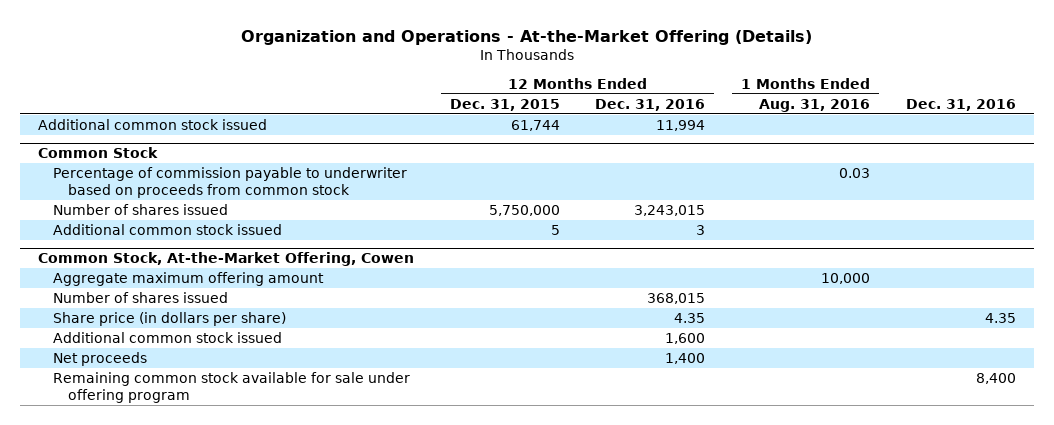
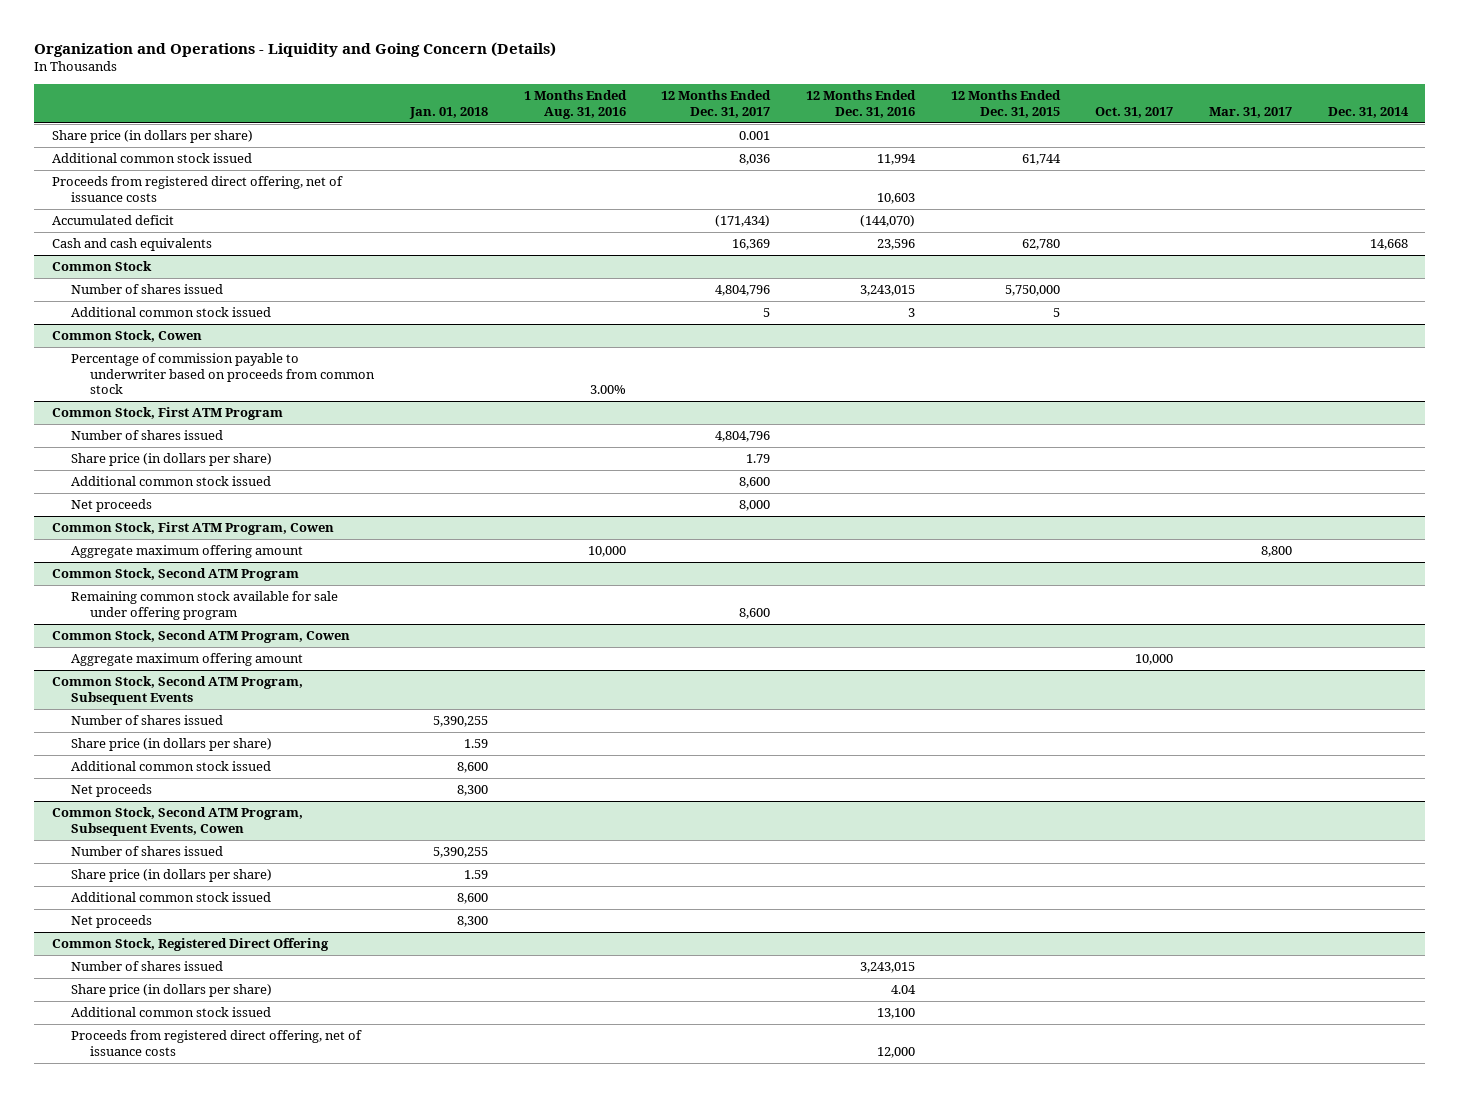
[240,29,812,45] Organization and Operations - At-the-Market Offering (Details) -> [33,41,556,57] Organization and Operations - Liquidity and Going Concern (Details)
[905,98,1016,111] Dec. 31, 2016 -> none
none -> [409,106,489,119] Jan. 01, 2018
none -> [661,90,772,118] 12 Months Ended Dec. 31, 2017
none -> [1095,106,1174,118] Oct. 31, 2017
none -> [1208,106,1292,118] Mar. 31, 2017
none -> [1327,106,1409,118] Dec. 31, 2014
none -> [51,130,253,144] Share price (in dollars per share)
none -> [51,176,343,202] Proceeds from registered direct offering, net of issuance costs
none -> [51,215,174,226] Accumulated deficit
none -> [51,238,212,252] Cash and cash equivalents
[53,166,408,198] Percentage of commission payable to underwriter based on proceeds from common stock -> none
[53,271,325,286] Aggregate maximum offering amount -> none
[53,291,229,303] Number of shares issued -> none
[53,311,287,326] Share price (in dollars per share) -> none
[53,331,283,343] Additional common stock issued -> none
[53,351,148,366] Net proceeds -> none
[53,371,411,403] Remaining common stock available for sale under offering program -> none
[38,252,415,267] Common Stock, At-the-Market Offering, Cowen -> [51,330,202,343] Common Stock, Cowen
none -> [71,353,376,395] Percentage of commission payable to underwriter based on proceeds from common stock
none -> [51,407,283,421] Common Stock, First ATM Program
none -> [71,430,224,441] Number of shares issued
none -> [71,453,273,467] Share price (in dollars per share)
none -> [71,476,272,487] Additional common stock issued
none -> [71,499,153,513] Net proceeds
none -> [51,522,334,536] Common Stock, First ATM Program, Cowen
none -> [71,545,304,559] Aggregate maximum offering amount
none -> [51,568,299,582] Common Stock, Second ATM Program
none -> [71,591,339,620] Remaining common stock available for sale under offering program
none -> [51,630,350,644] Common Stock, Second ATM Program, Cowen
none -> [71,653,304,667] Aggregate maximum offering amount
none -> [51,676,303,705] Common Stock, Second ATM Program, Subsequent Events
none -> [71,715,224,726] Number of shares issued
none -> [71,738,273,752] Share price (in dollars per share)
none -> [71,761,272,772] Additional common stock issued
none -> [71,784,153,798] Net proceeds
none -> [51,807,303,836] Common Stock, Second ATM Program, Subsequent Events, Cowen
none -> [71,846,224,857] Number of shares issued
none -> [71,869,273,883] Share price (in dollars per share)
none -> [71,892,272,903] Additional common stock issued
none -> [71,915,153,929] Net proceeds
none -> [51,938,329,952] Common Stock, Registered Direct Offering
none -> [71,961,224,972] Number of shares issued
none -> [71,984,273,998] Share price (in dollars per share)
none -> [71,1007,272,1018] Additional common stock issued
none -> [71,1030,363,1056] Proceeds from registered direct offering, net of issuance costs

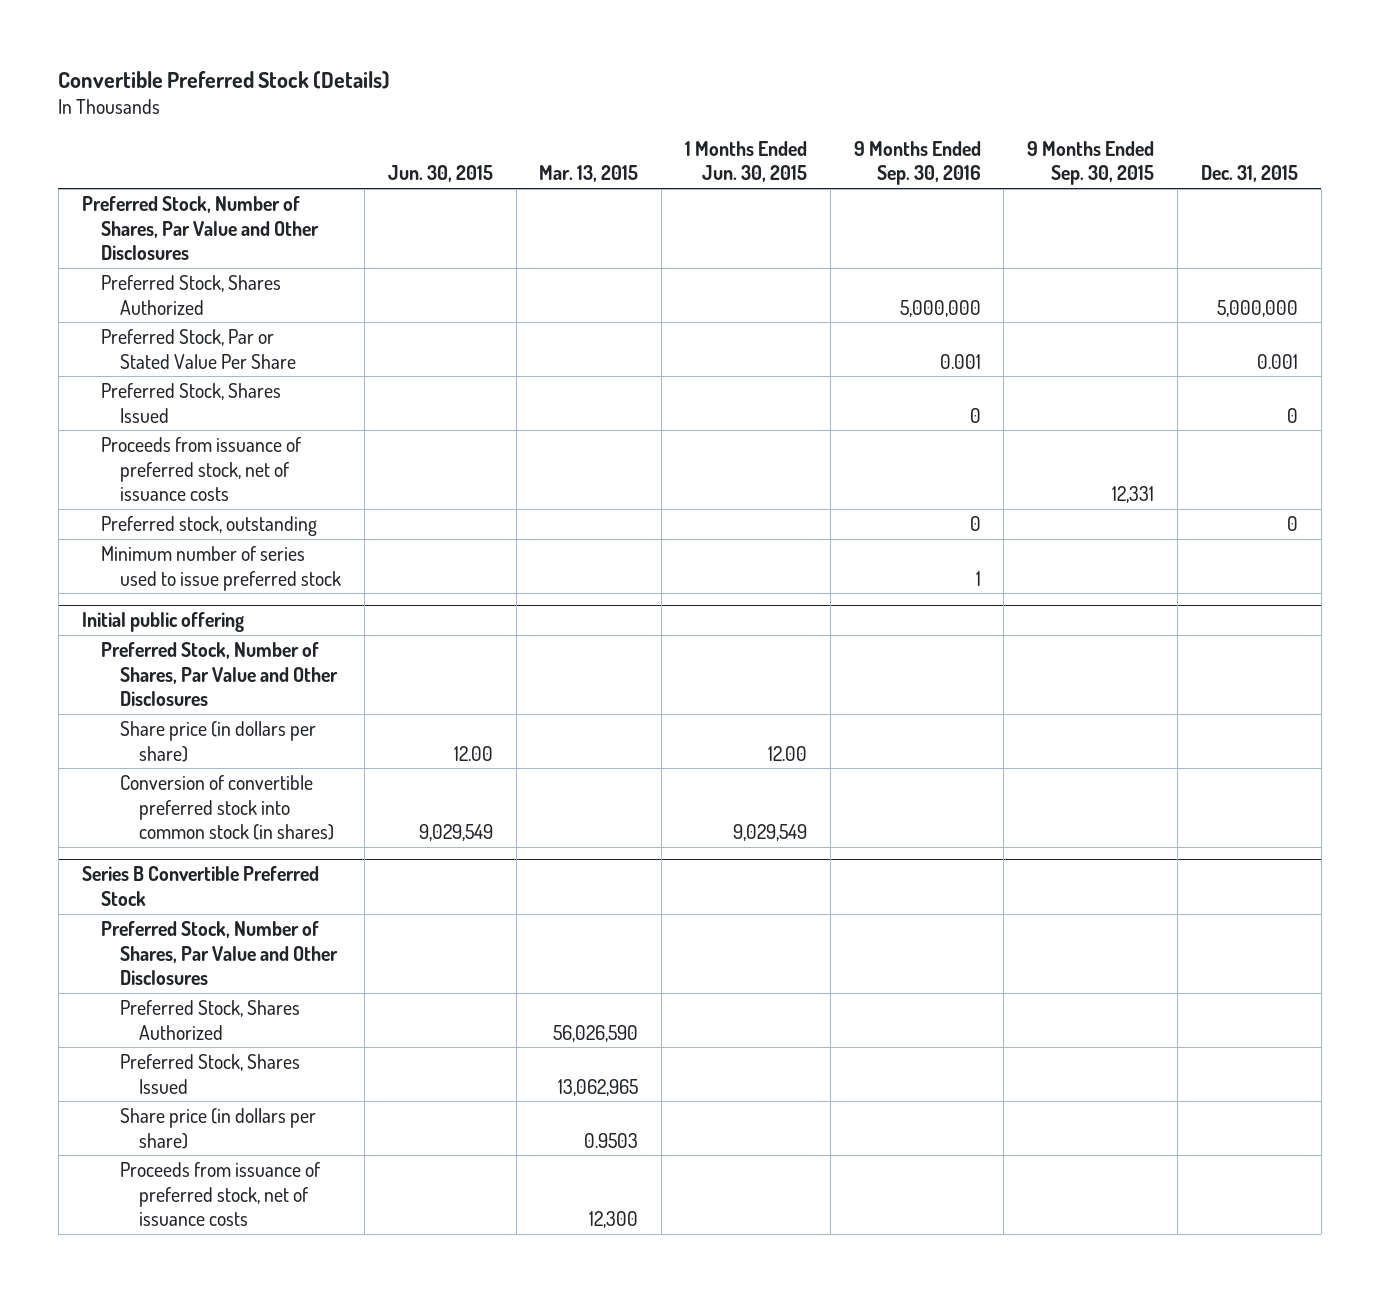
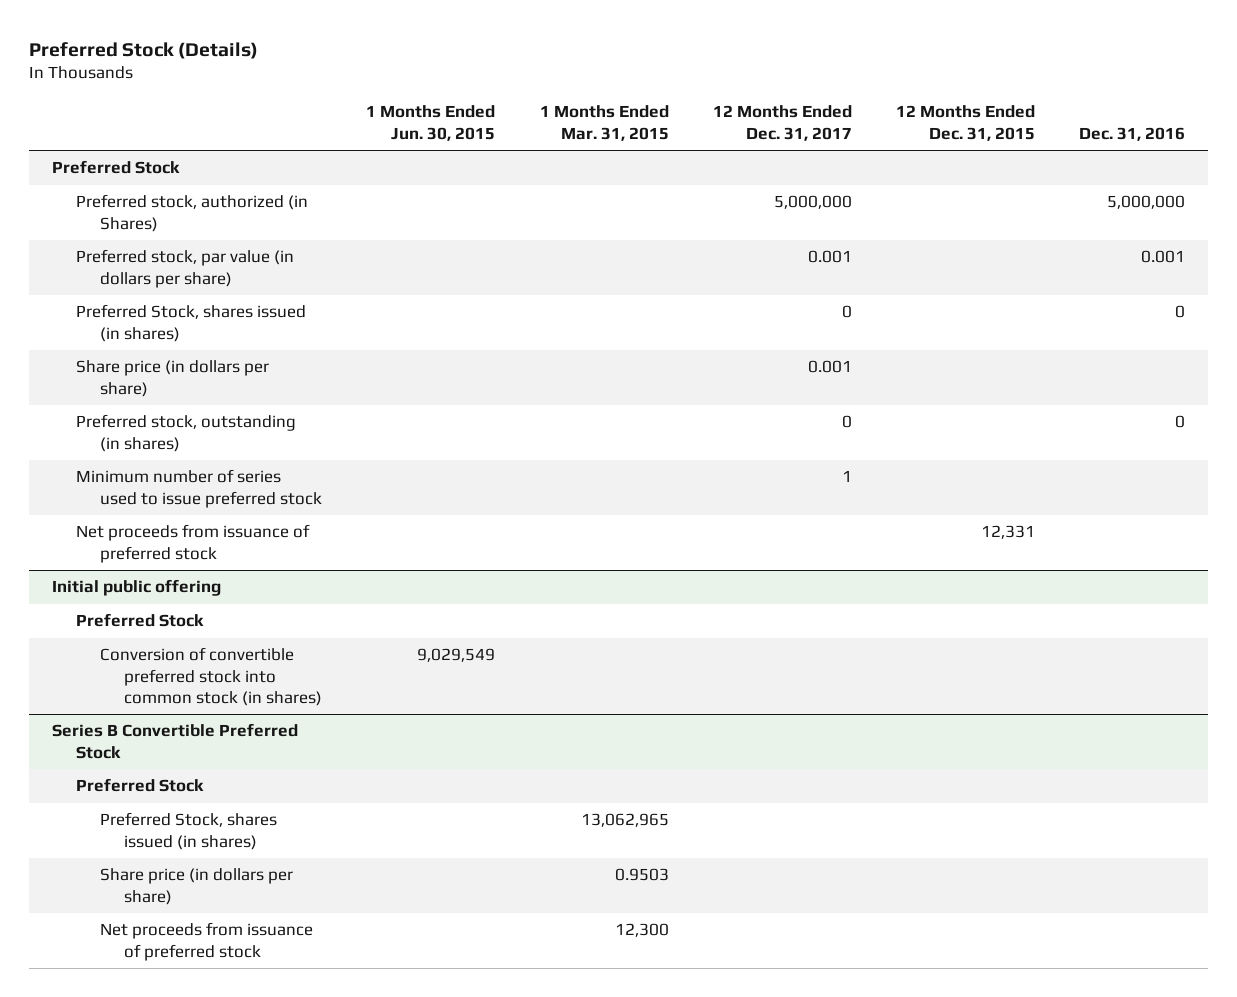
[58,71,391,90] Convertible Preferred Stock (Details) -> [29,41,259,59] Preferred Stock (Details)
[387,165,493,183] Jun. 30, 2015 -> none
[539,165,639,183] Mar. 13, 2015 -> none
[853,140,981,186] 9 Months Ended Sep. 30, 2016 -> none
[1027,140,1155,186] 9 Months Ended Sep. 30, 2015 -> none
[1200,165,1298,183] Dec. 31, 2015 -> none
none -> [539,105,669,141] 1 Months Ended Mar. 31, 2015
none -> [712,105,852,141] 12 Months Ended Dec. 31, 2017
none -> [896,105,1036,141] 12 Months Ended Dec. 31, 2015
none -> [1079,126,1186,141] Dec. 31, 2016
[100,436,301,502] Proceeds from issuance of preferred stock, net of issuance costs -> none
[81,195,319,261] Preferred Stock, Number of Shares, Par Value and Other Disclosures -> [51,160,180,175] Preferred Stock
[100,274,281,315] Preferred Stock, Shares Authorized -> [75,194,308,232] Preferred stock, authorized (in Shares)
[100,328,297,369] Preferred Stock, Par or Stated Value Per Share -> [75,249,294,288] Preferred stock, par value (in dollars per share)
[100,382,281,423] Preferred Stock, Shares Issued -> [75,304,306,342] Preferred Stock, shares issued (in shares)
none -> [75,360,269,397] Share price (in dollars per share)
[100,515,317,536] Preferred stock, outstanding -> [75,414,296,452] Preferred stock, outstanding (in shares)
none -> [75,524,310,563] Net proceeds from issuance of preferred stock
[120,720,317,762] Share price (in dollars per share) -> none
[100,641,339,707] Preferred Stock, Number of Shares, Par Value and Other Disclosures -> [75,613,204,628] Preferred Stock
[120,999,301,1040] Preferred Stock, Shares Authorized -> none
[100,920,339,986] Preferred Stock, Number of Shares, Par Value and Other Disclosures -> [75,778,204,793] Preferred Stock
[120,1053,301,1094] Preferred Stock, Shares Issued -> [99,812,277,850] Preferred Stock, shares issued (in shares)
[120,1161,321,1227] Proceeds from issuance of preferred stock, net of issuance costs -> [99,922,313,961] Net proceeds from issuance of preferred stock

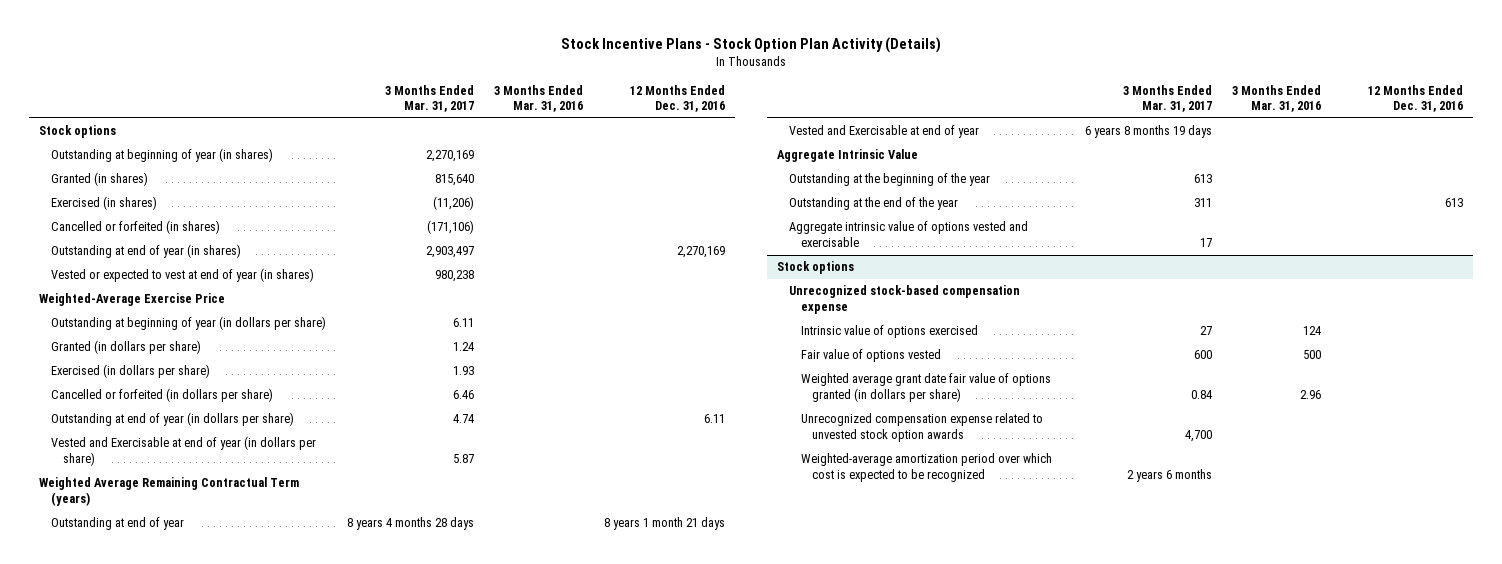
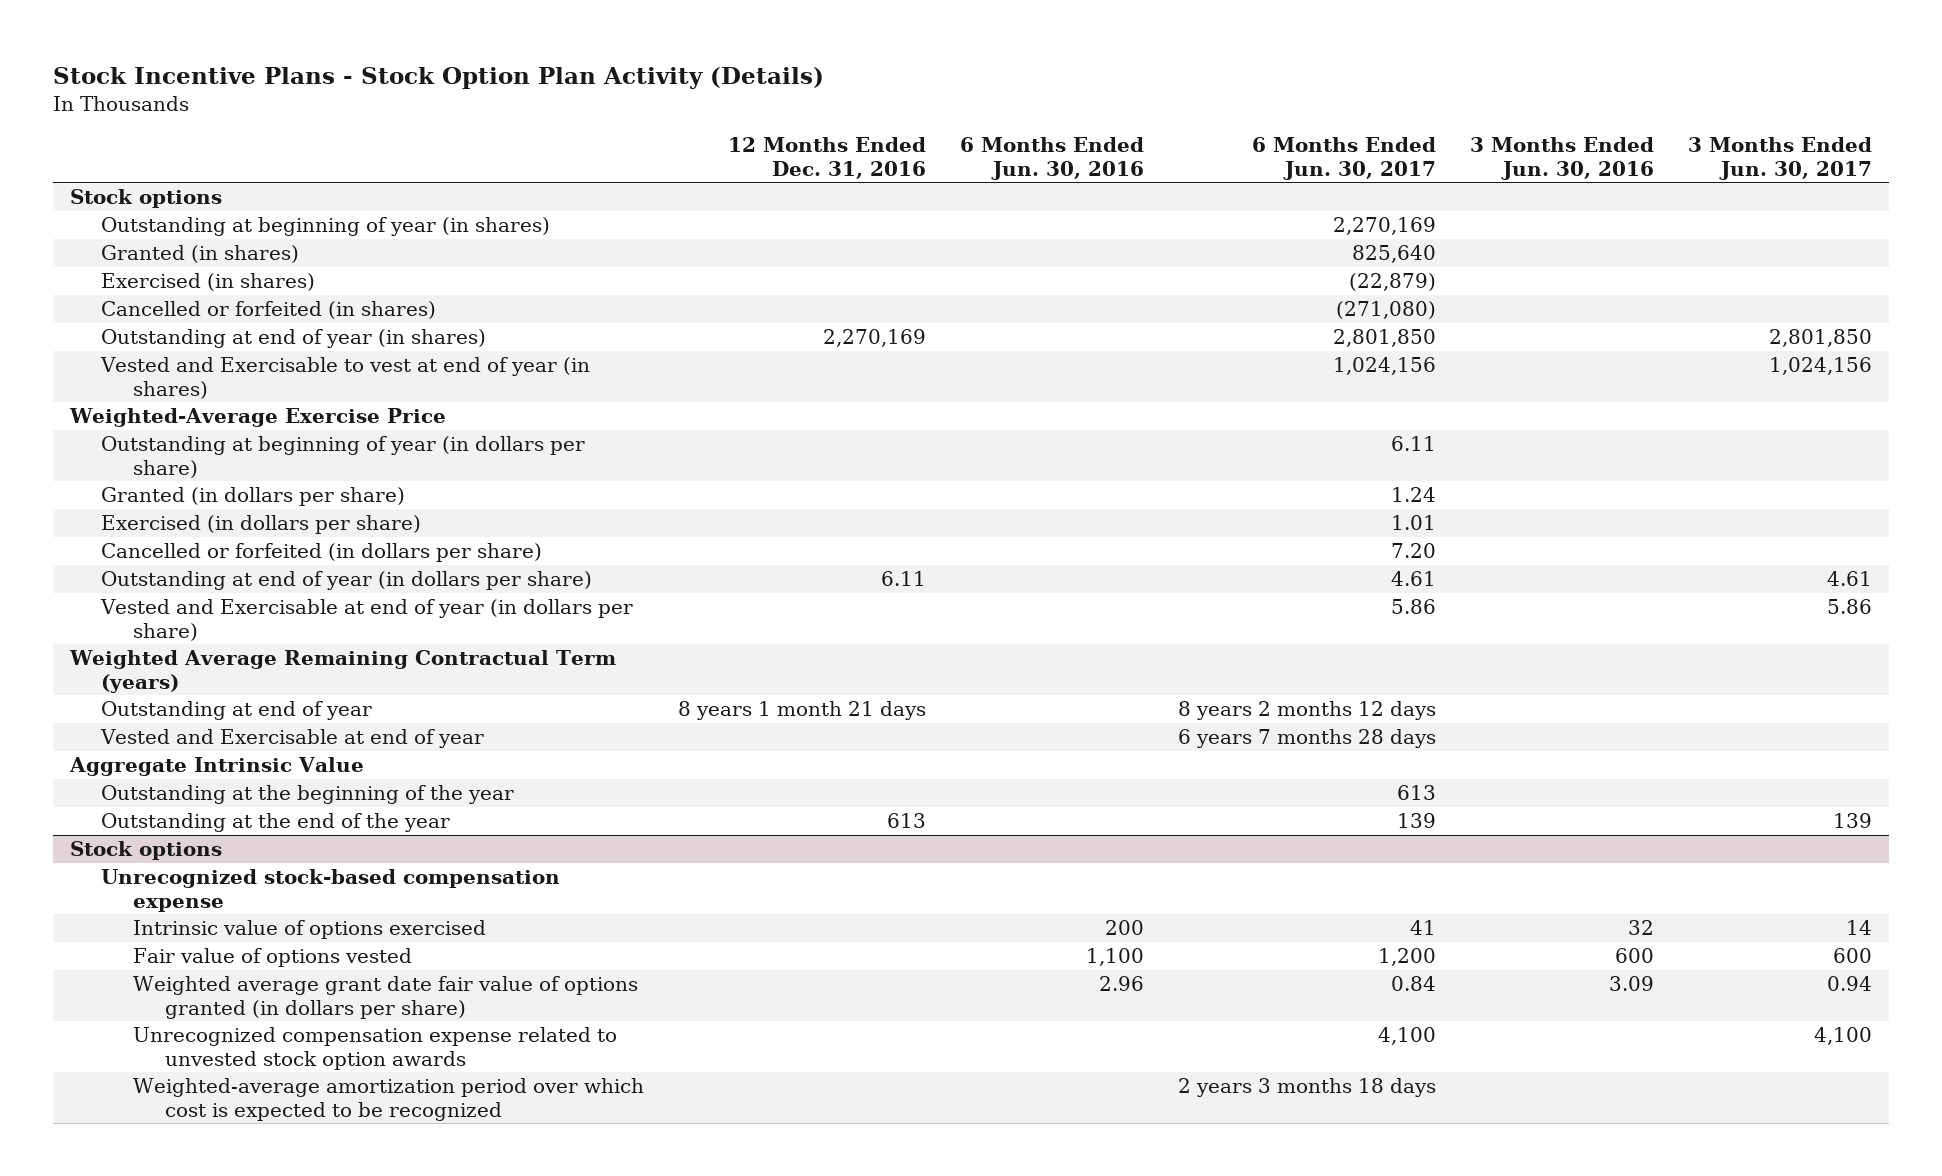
[384,84,474,113] 3 Months Ended Mar. 31, 2017 -> none
[494,84,584,113] 3 Months Ended Mar. 31, 2016 -> none
none -> [960,137,1145,180] 6 Months Ended Jun. 30, 2016
none -> [1252,137,1437,180] 6 Months Ended Jun. 30, 2017
none -> [1469,137,1654,180] 3 Months Ended Jun. 30, 2016
none -> [1687,137,1872,180] 3 Months Ended Jun. 30, 2017
[50,268,314,283] Vested or expected to vest at end of year (in shares) -> [100,357,591,399] Vested and Exercisable to vest at end of year (in shares)
[788,221,1028,248] Aggregate intrinsic value of options vested and exercisable -> none

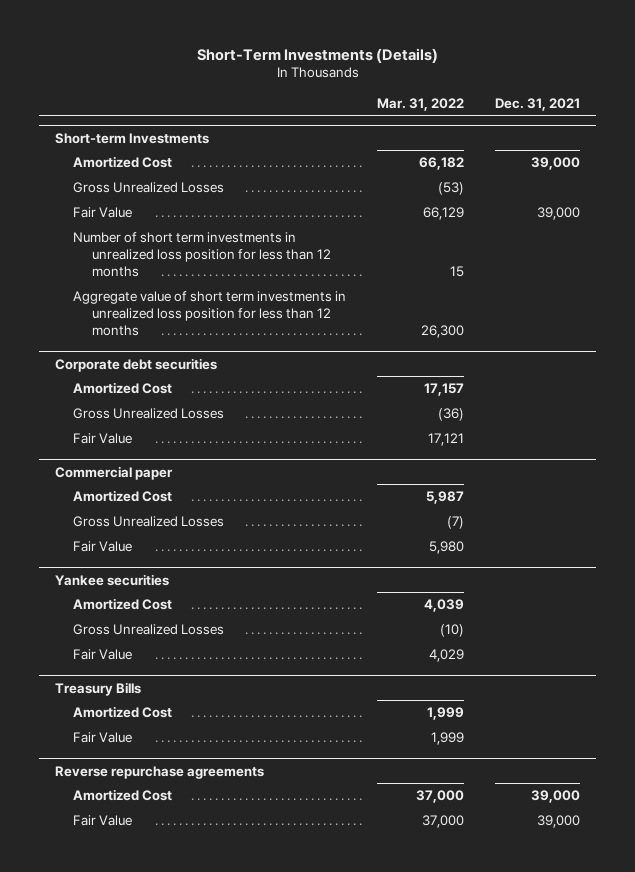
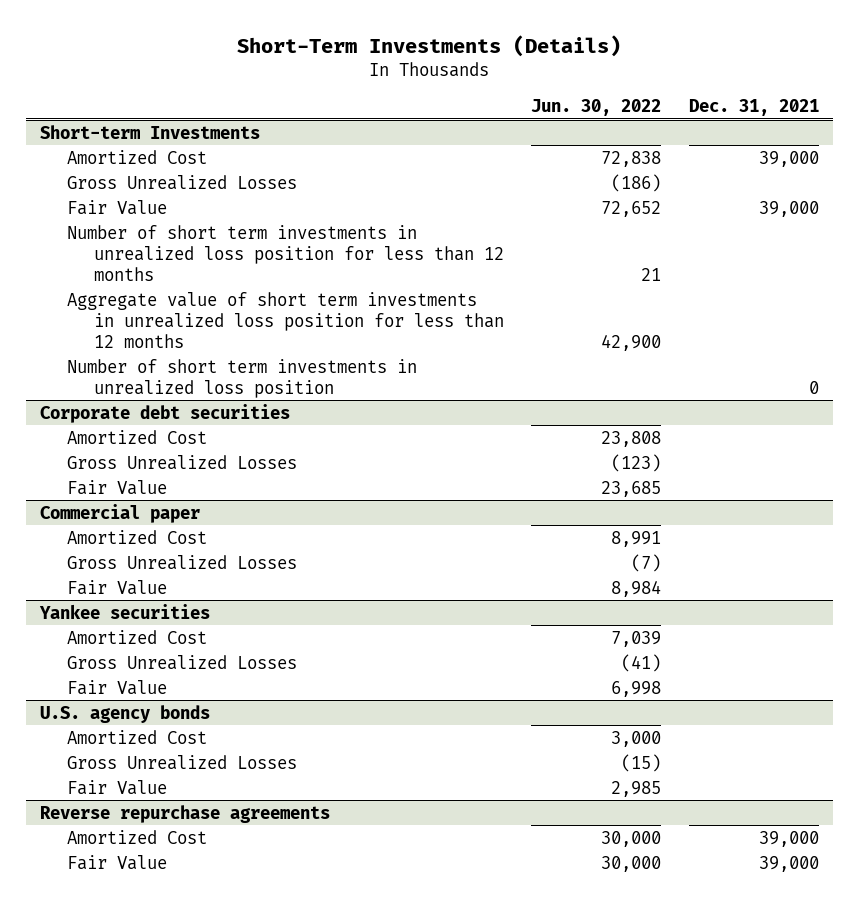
[377,97,465,111] Mar. 31, 2022 -> none
none -> [531,99,662,117] Jun. 30, 2022
none -> [66,358,417,398] Number of short term investments in unrealized loss position
[54,681,141,696] Treasury Bills -> none
[73,706,173,719] Amortized Cost -> none
[73,732,133,744] Fair Value -> none
none -> [40,704,211,723] U.S. agency bonds
none -> [66,729,207,744] Amortized Cost
none -> [66,754,297,770] Gross Unrealized Losses
none -> [66,779,167,795] Fair Value

